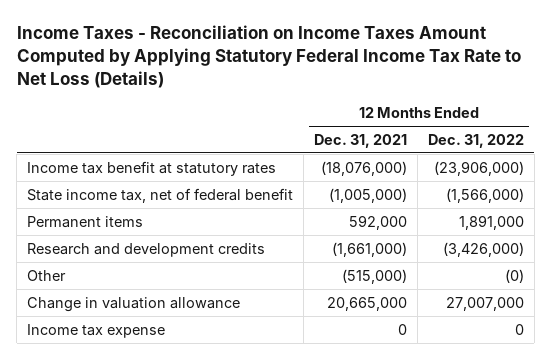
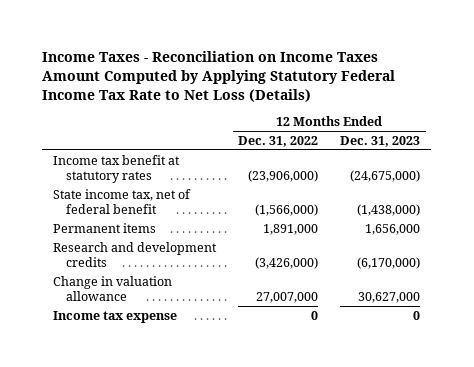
[314,133,408,148] Dec. 31, 2021 -> none
none -> [340,135,421,147] Dec. 31, 2023
[27,269,67,281] Other -> none

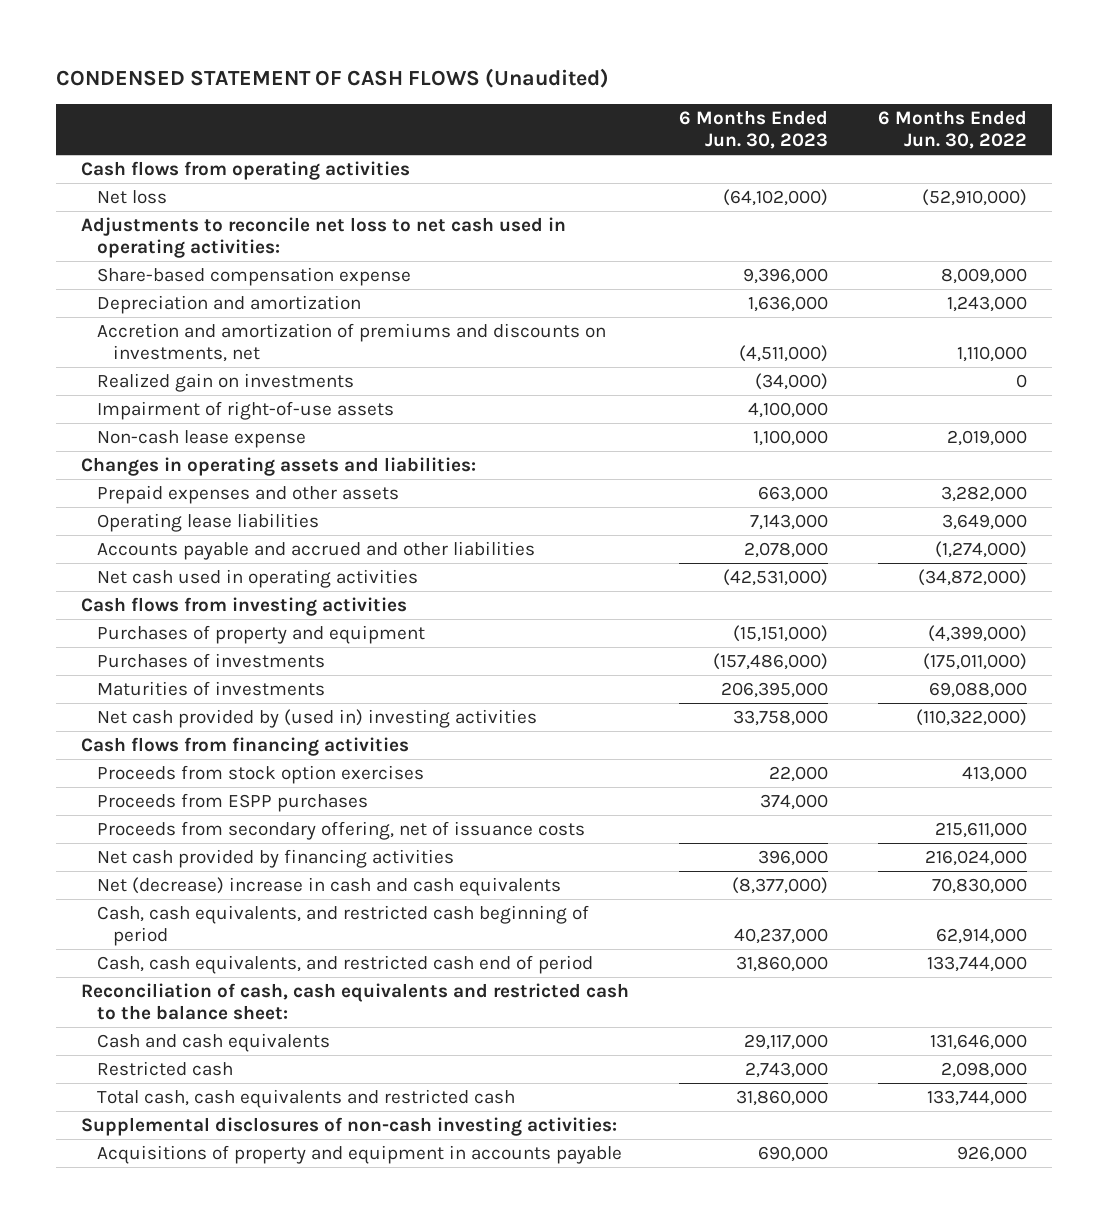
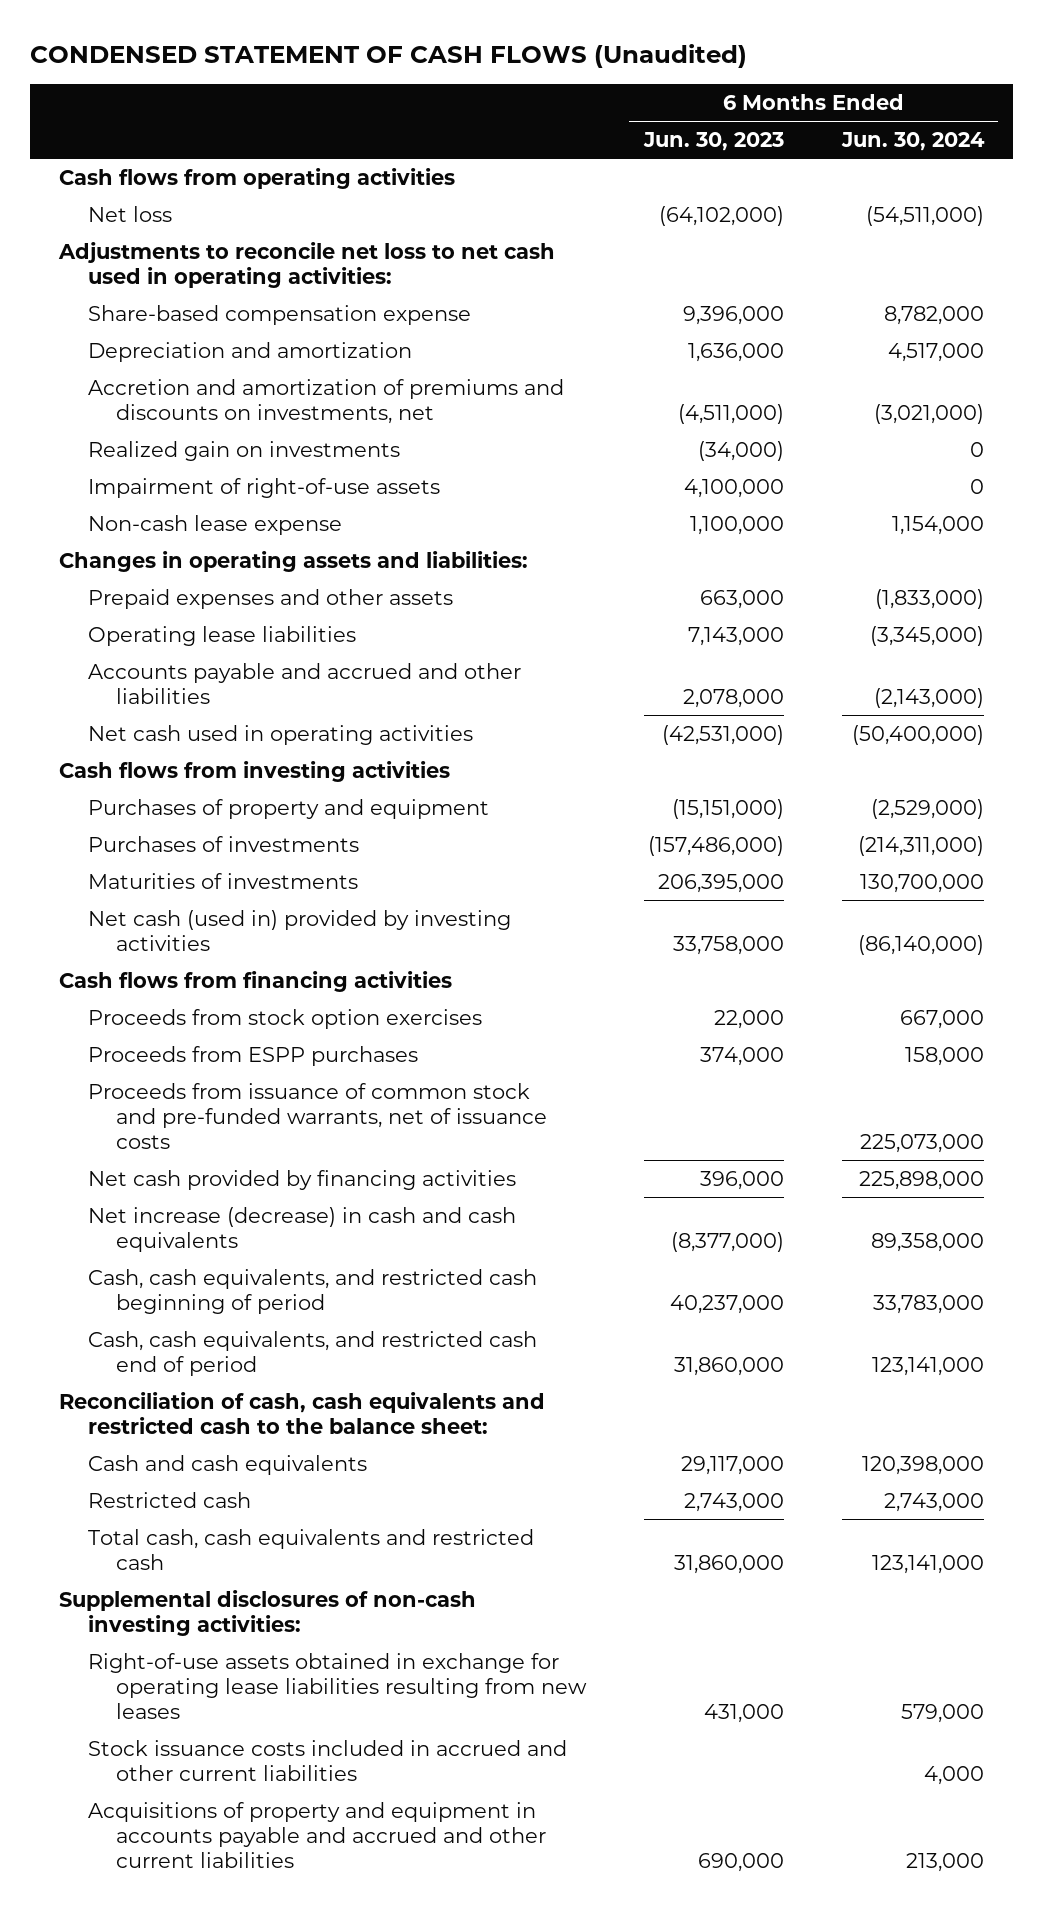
[877,109,1027,149] 6 Months Ended Jun. 30, 2022 -> none
none -> [840,132,985,152] Jun. 30, 2024
[96,708,537,728] Net cash provided by (used in) investing activities -> [87,909,511,952] Net cash (used in) provided by investing activities
[96,820,585,840] Proceeds from secondary offering, net of issuance costs -> none
none -> [87,1082,547,1150] Proceeds from issuance of common stock and pre-funded warrants, net of issuance costs
[96,876,561,896] Net (decrease) increase in cash and cash equivalents -> [87,1206,516,1253] Net increase (decrease) in cash and cash equivalents
none -> [87,1652,587,1720] Right-of-use assets obtained in exchange for operating lease liabilities resulting from new leases
none -> [87,1739,567,1782] Stock issuance costs included in accrued and other current liabilities
[96,1144,622,1164] Acquisitions of property and equipment in accounts payable -> [87,1801,546,1869] Acquisitions of property and equipment in accounts payable and accrued and other current liabilities

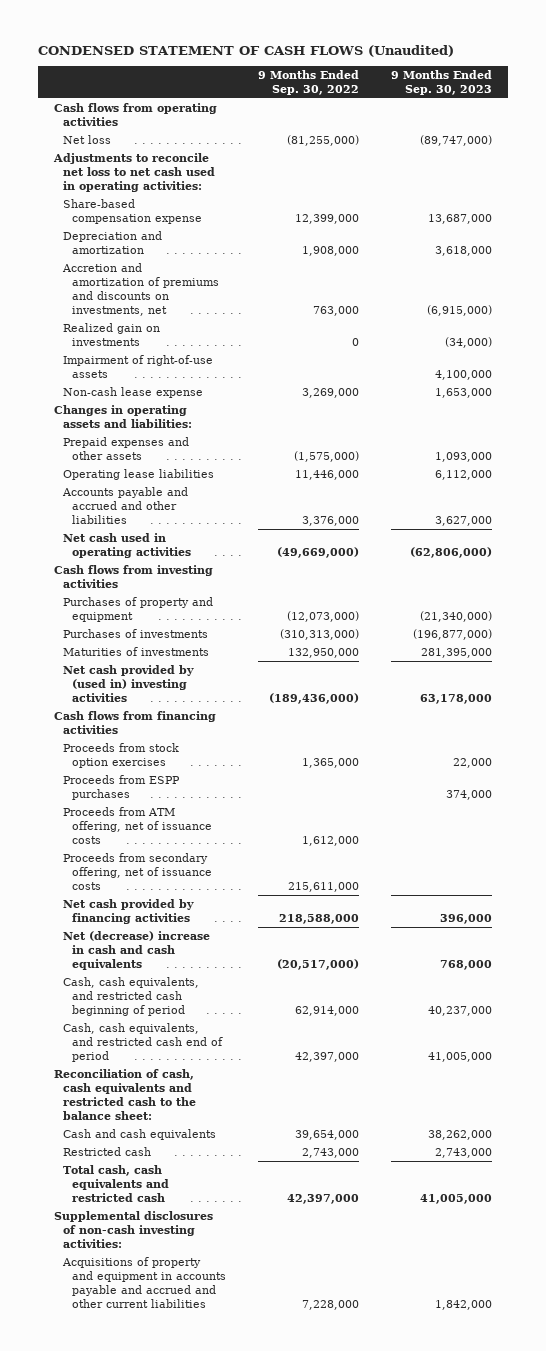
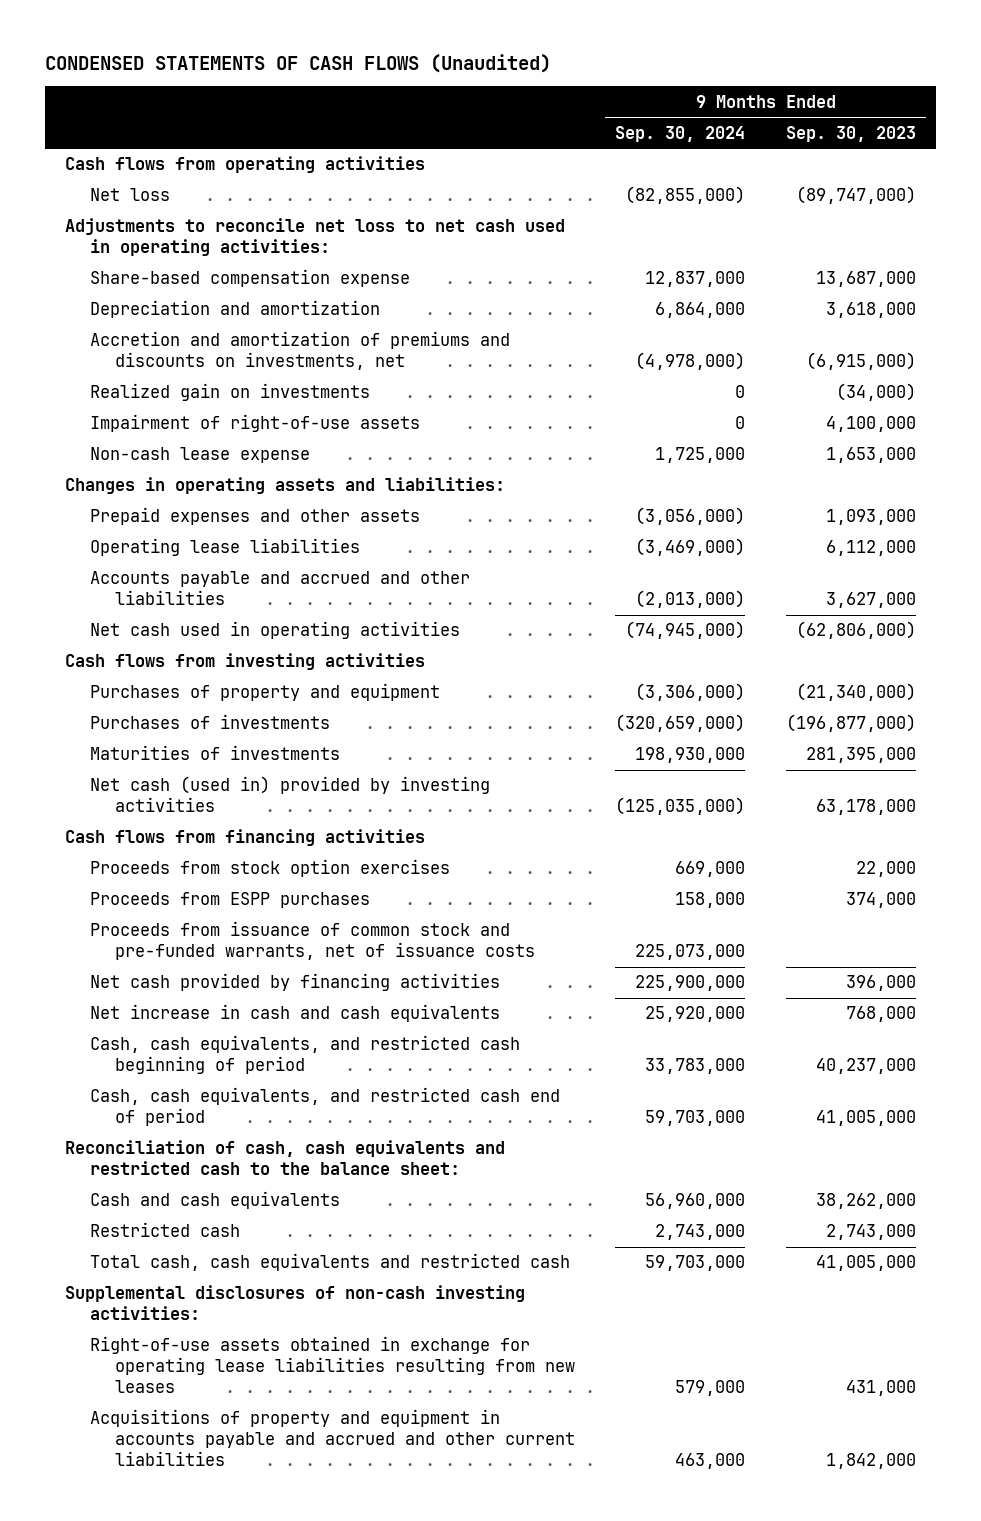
[37,44,454,57] CONDENSED STATEMENT OF CASH FLOWS (Unaudited) -> [44,54,551,74] CONDENSED STATEMENTS OF CASH FLOWS (Unaudited)
[258,69,360,95] 9 Months Ended Sep. 30, 2022 -> none
none -> [615,125,746,142] Sep. 30, 2024
[62,664,194,703] Net cash provided by (used in) investing activities -> [89,776,490,813] Net cash (used in) provided by investing activities
[62,806,212,845] Proceeds from ATM offering, net of issuance costs -> none
[62,852,212,891] Proceeds from secondary offering, net of issuance costs -> none
none -> [89,921,535,961] Proceeds from issuance of common stock and pre-funded warrants, net of issuance costs
[62,930,210,971] Net (decrease) increase in cash and cash equivalents -> [89,1004,500,1023] Net increase in cash and cash equivalents
none -> [89,1336,575,1394] Right-of-use assets obtained in exchange for operating lease liabilities resulting from new leases

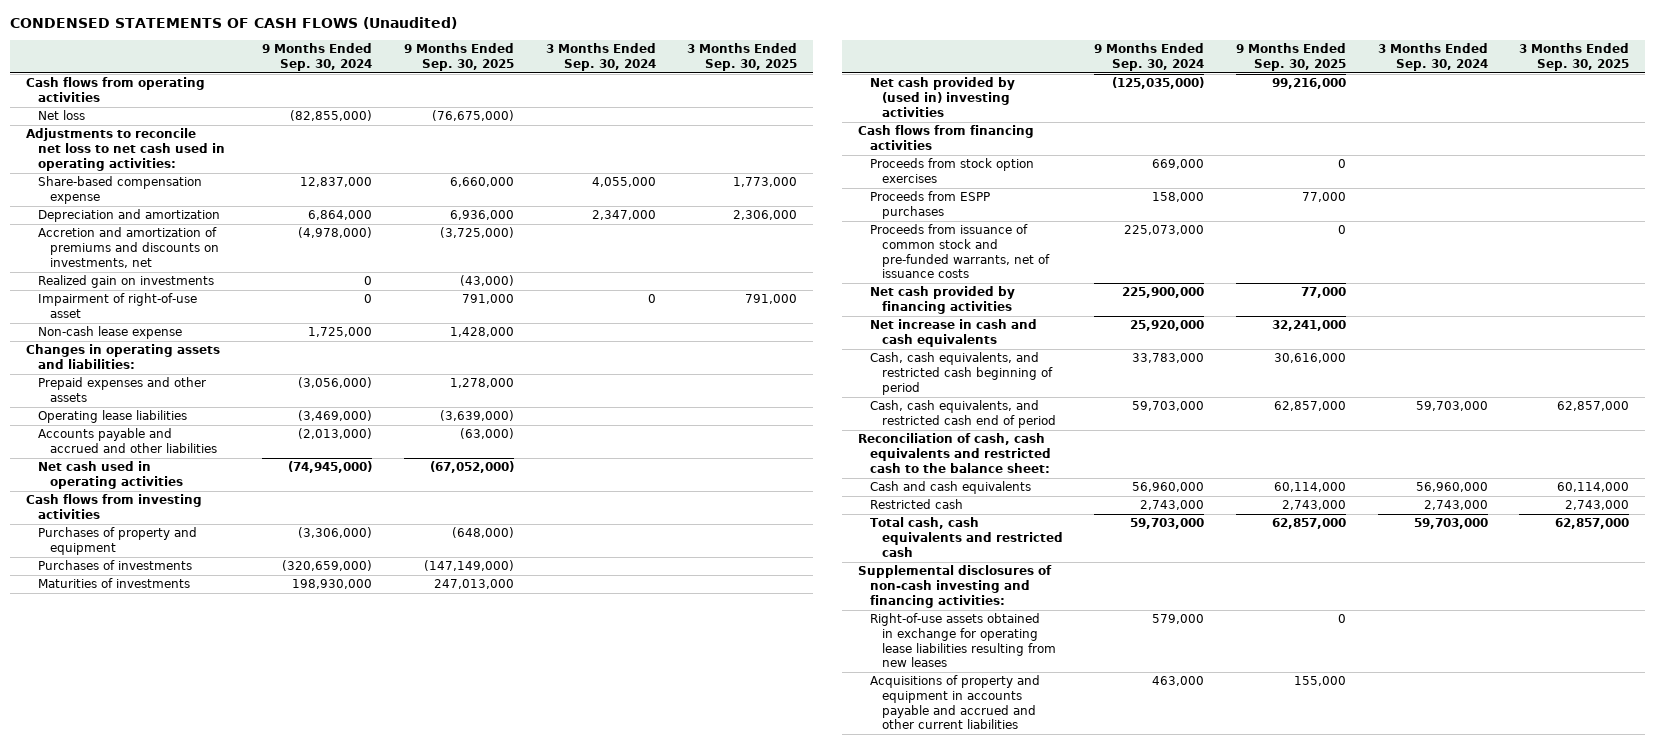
[786,125,917,142] Sep. 30, 2023 -> none
none -> [403,43,514,71] 9 Months Ended Sep. 30, 2025
none -> [545,43,656,71] 3 Months Ended Sep. 30, 2024
none -> [687,43,798,71] 3 Months Ended Sep. 30, 2025
[89,414,420,433] Impairment of right-of-use assets -> [37,293,197,319] Impairment of right-of-use asset
[89,776,490,813] Net cash (used in) provided by investing activities -> [869,77,1015,117] Net cash provided by (used in) investing activities
[65,1285,526,1321] Supplemental disclosures of non-cash investing activities: -> [858,565,1053,608] Supplemental disclosures of non-cash investing and financing activities:

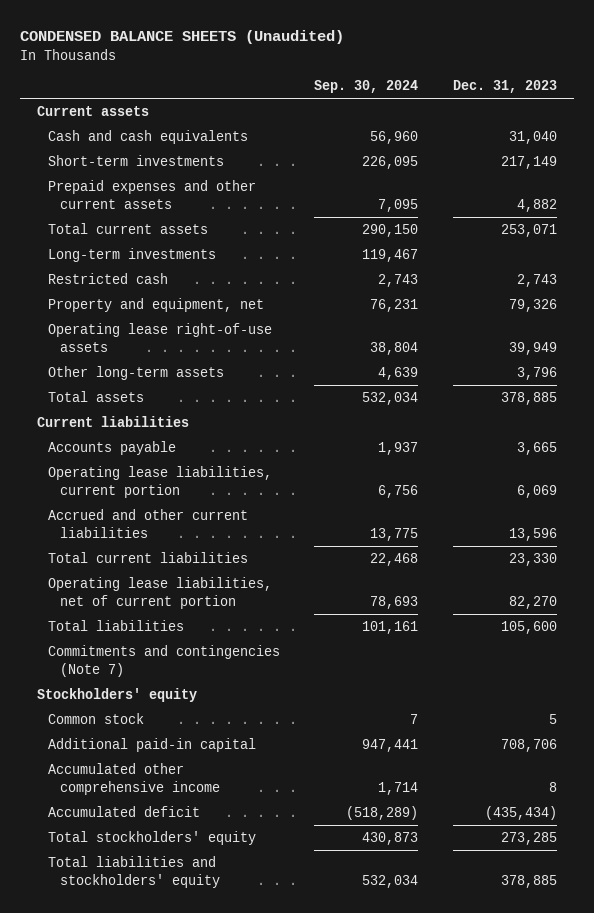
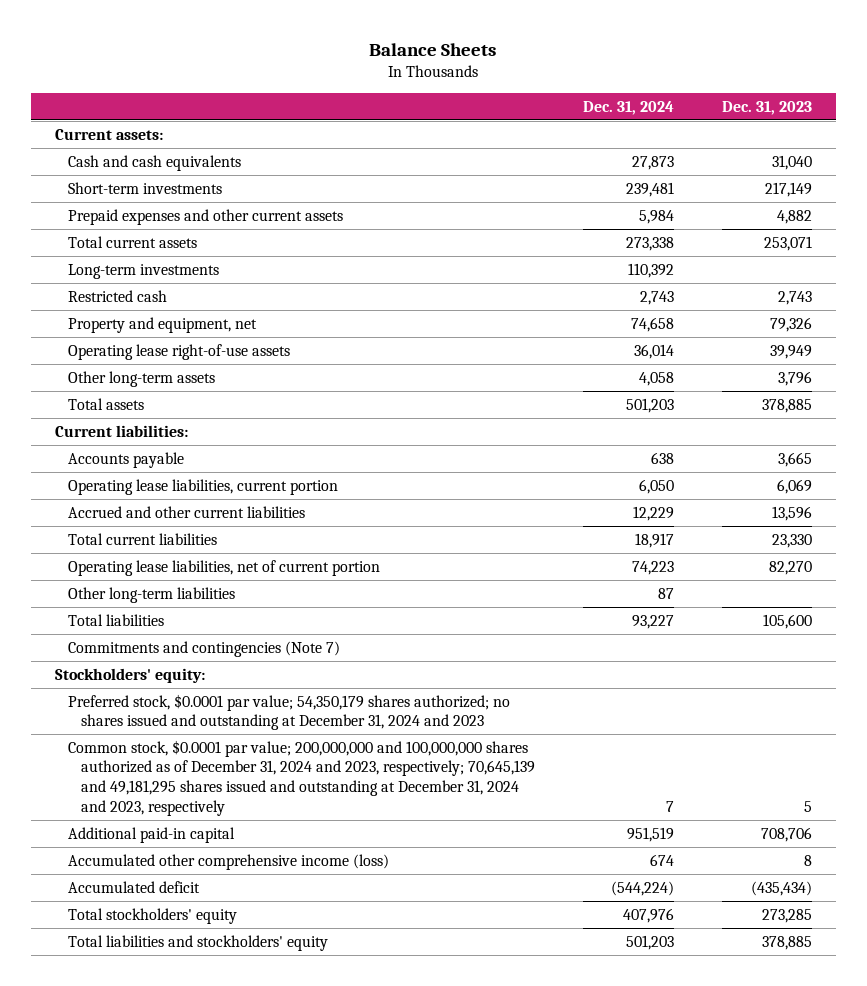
[19,30,344,45] CONDENSED BALANCE SHEETS (Unaudited) -> [369,42,497,56] Balance Sheets
[314,80,419,94] Sep. 30, 2024 -> none
none -> [582,101,674,116] Dec. 31, 2024
[36,105,149,116] Current assets -> [54,128,163,140] Current assets:
[36,415,189,427] Current liabilities -> [54,424,188,437] Current liabilities:
none -> [67,586,235,603] Other long-term liabilities
[36,687,197,702] Stockholders' equity -> [54,667,205,683] Stockholders' equity:
none -> [67,693,510,731] Preferred stock, $0.0001 par value; 54,350,179 shares authorized; no shares issued and outstanding at December 31, 2024 and 2023
[48,712,145,724] Common stock -> [67,739,535,816] Common stock, $0.0001 par value; 200,000,000 and 100,000,000 shares authorized as of December 31, 2024 and 2023, respectively; 70,645,139 and 49,181,295 shares issued and outstanding at December 31, 2024 and 2023, respectively
[48,762,220,795] Accumulated other comprehensive income -> [67,853,389,870] Accumulated other comprehensive income (loss)

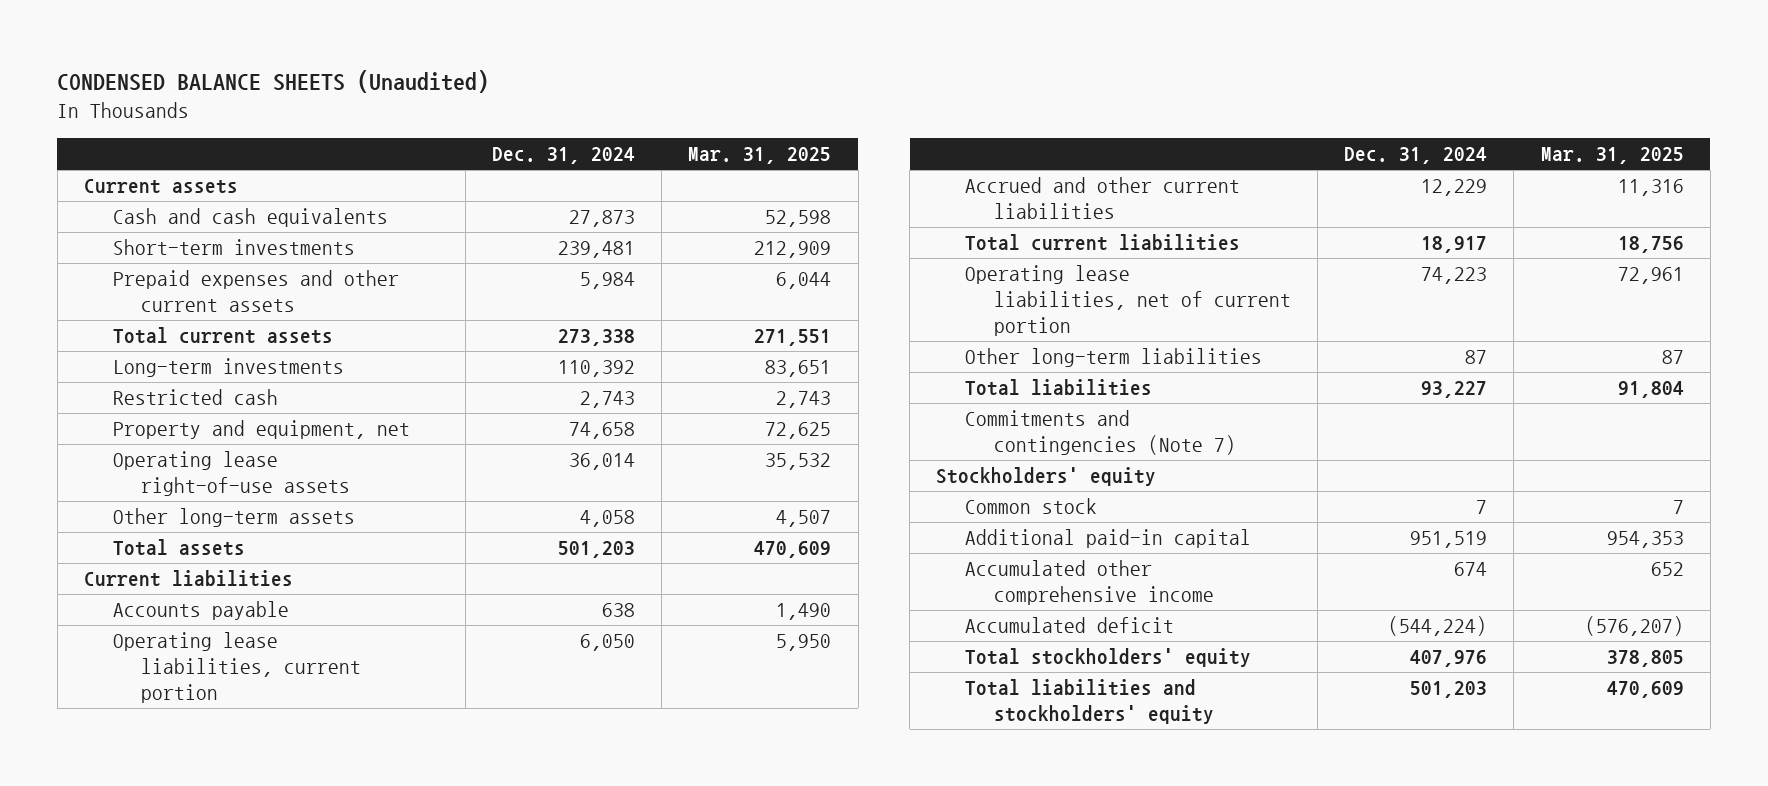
[369,42,497,56] Balance Sheets -> [57,70,490,94] CONDENSED BALANCE SHEETS (Unaudited)
[721,101,812,116] Dec. 31, 2023 -> none
none -> [688,147,832,165] Mar. 31, 2025
[54,128,163,140] Current assets: -> [84,179,239,195] Current assets
[54,424,188,437] Current liabilities: -> [84,570,294,588] Current liabilities
[67,693,510,731] Preferred stock, $0.0001 par value; 54,350,179 shares authorized; no shares issued and outstanding at December 31, 2024 and 2023 -> none
[54,667,205,683] Stockholders' equity: -> [936,467,1157,487] Stockholders' equity
[67,739,535,816] Common stock, $0.0001 par value; 200,000,000 and 100,000,000 shares authorized as of December 31, 2024 and 2023, respectively; 70,645,139 and 49,181,295 shares issued and outstanding at December 31, 2024 and 2023, respectively -> [965,498,1098,515] Common stock
[67,853,389,870] Accumulated other comprehensive income (loss) -> [965,560,1214,606] Accumulated other comprehensive income

